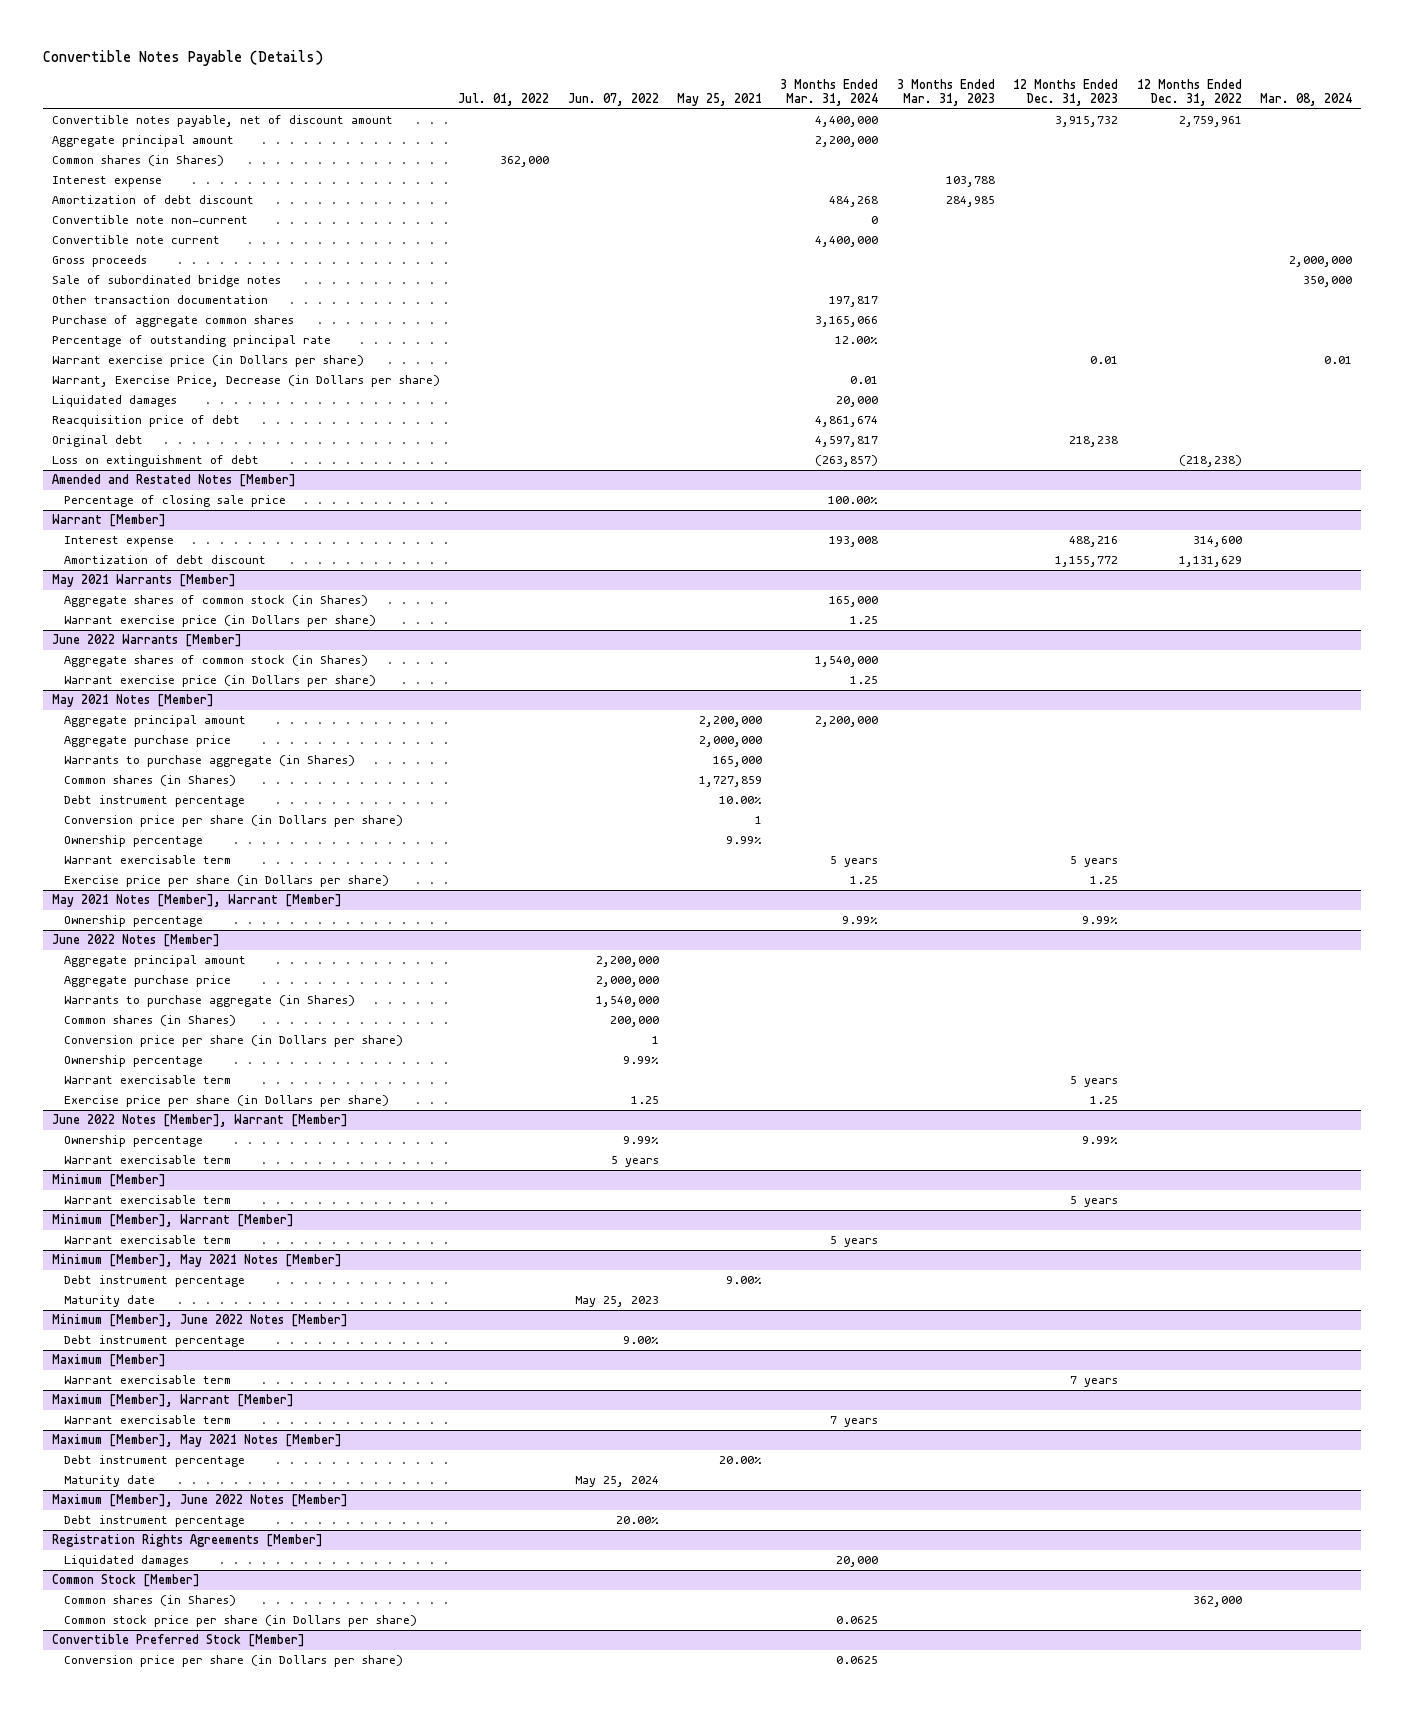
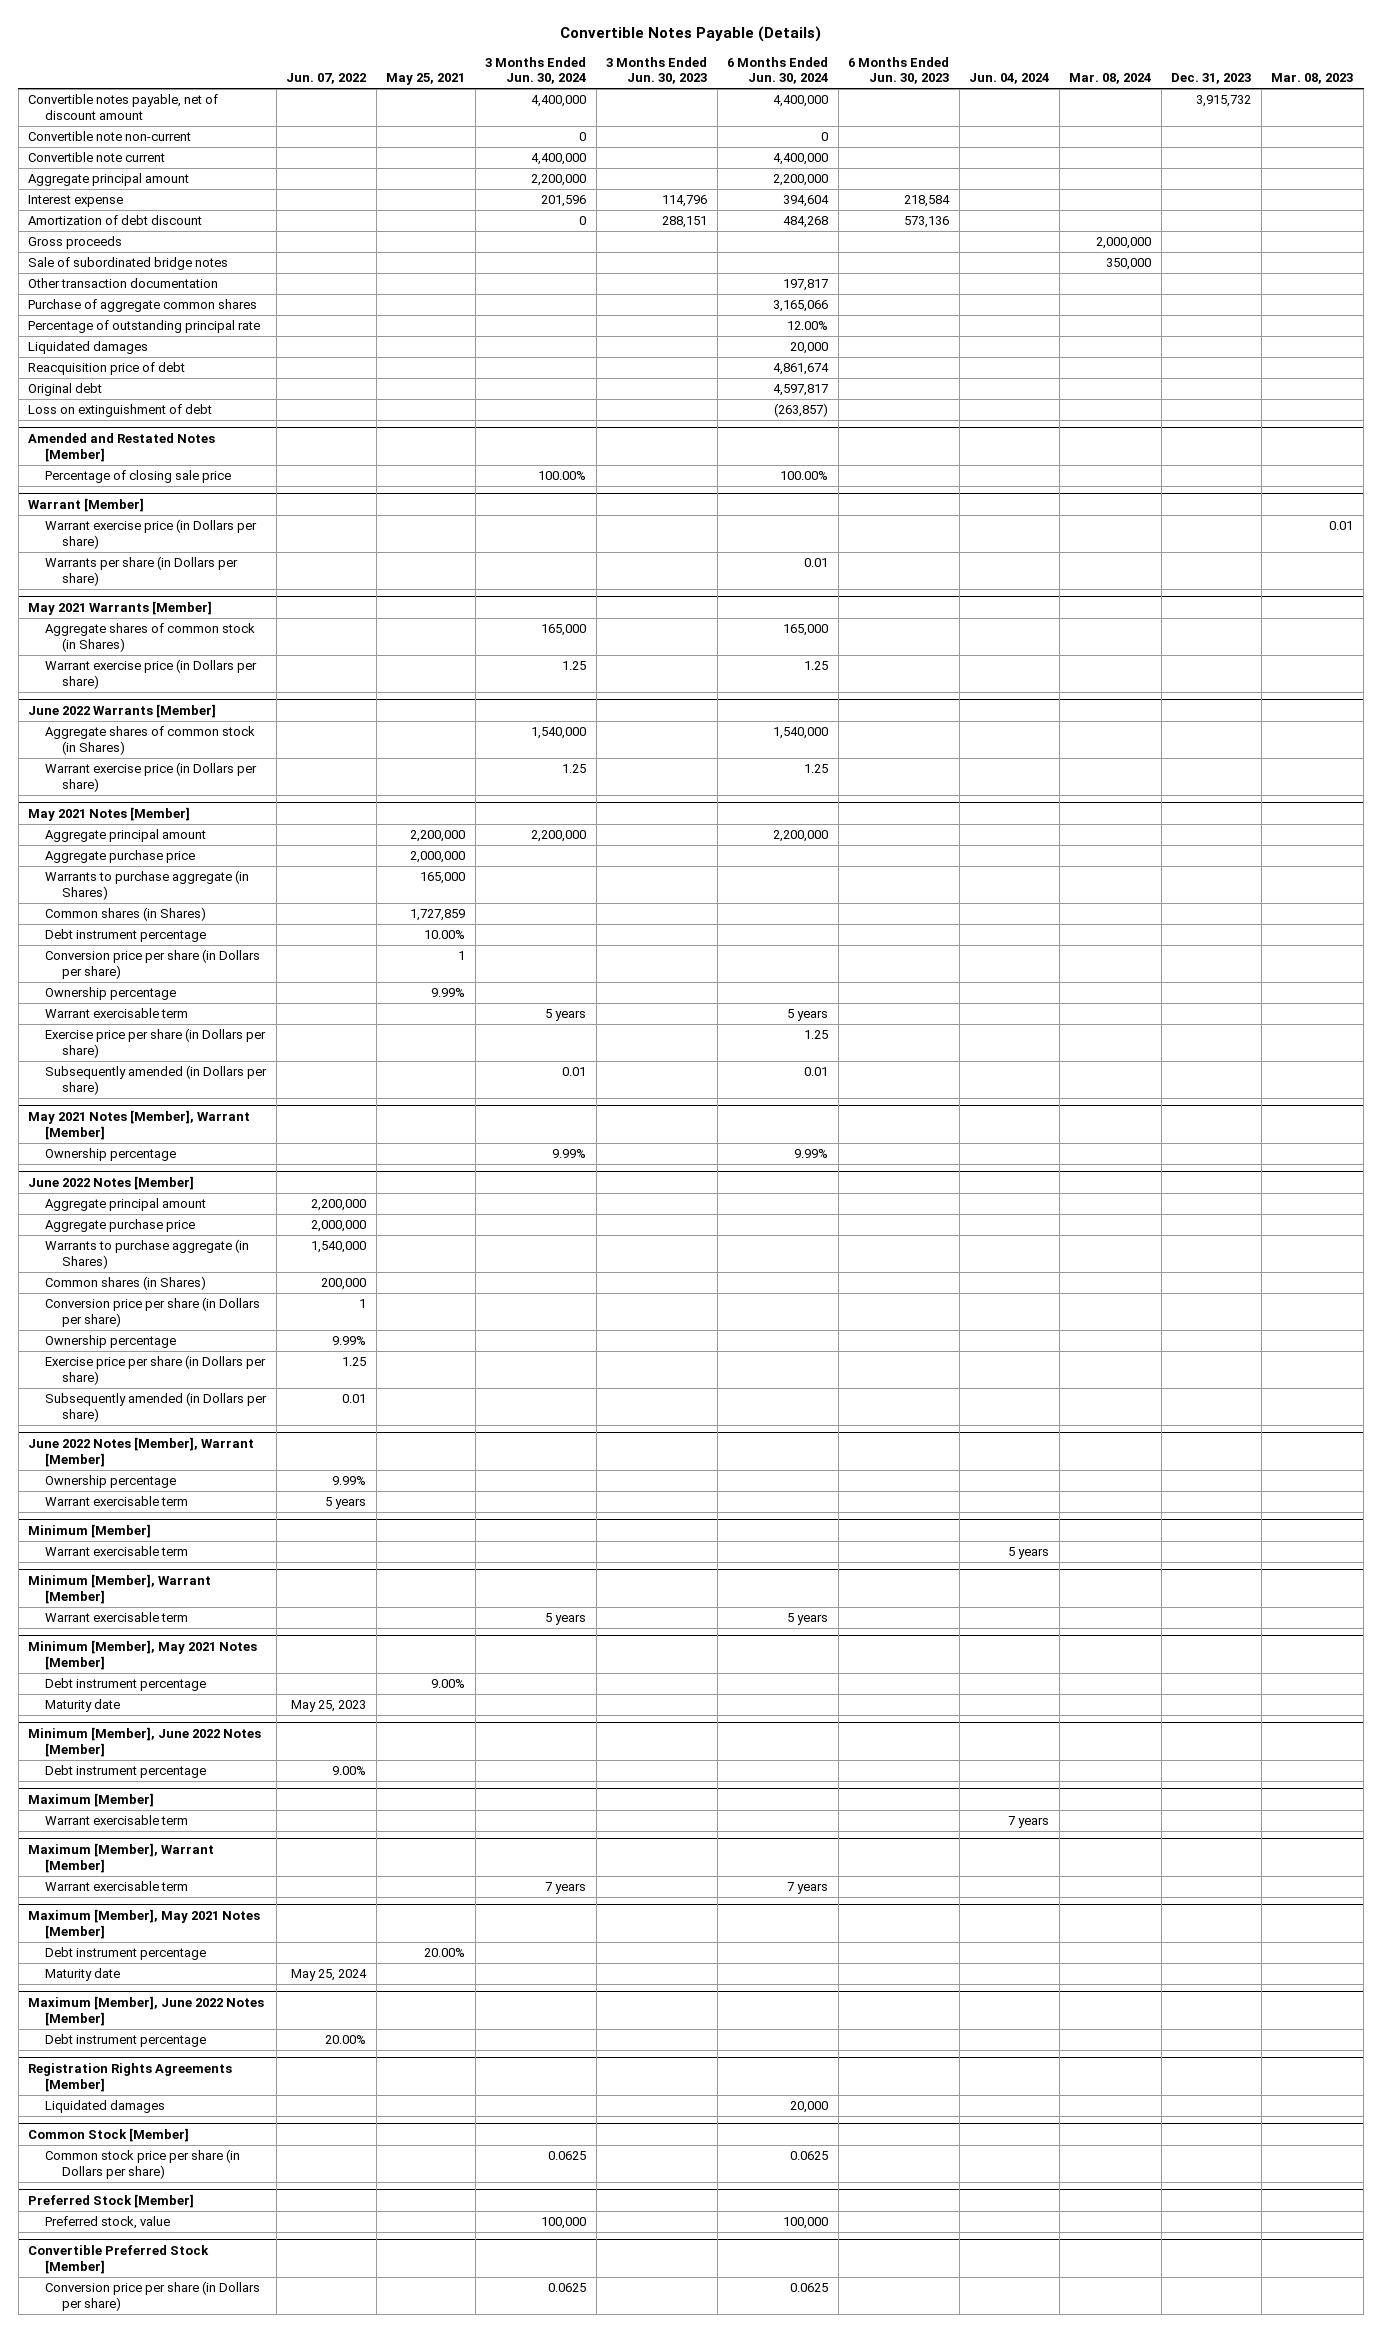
[458,93,550,107] Jul. 01, 2022 -> none
[780,78,879,107] 3 Months Ended Mar. 31, 2024 -> none
[896,78,995,107] 3 Months Ended Mar. 31, 2023 -> none
[1013,78,1119,107] 12 Months Ended Dec. 31, 2023 -> none
[1136,78,1242,107] 12 Months Ended Dec. 31, 2022 -> none
none -> [485,56,587,85] 3 Months Ended Jun. 30, 2024
none -> [606,56,708,85] 3 Months Ended Jun. 30, 2023
none -> [727,56,829,85] 6 Months Ended Jun. 30, 2024
none -> [848,56,950,85] 6 Months Ended Jun. 30, 2023
none -> [969,73,1050,85] Jun. 04, 2024
none -> [1171,73,1252,85] Dec. 31, 2023
none -> [1271,73,1354,85] Mar. 08, 2023
[51,215,248,225] Convertible note non-current -> [28,131,192,142] Convertible note non-current
[51,235,220,245] Convertible note current -> [28,152,166,163] Convertible note current
[51,155,224,167] Common shares (in Shares) -> none
[51,355,364,368] Warrant exercise price (in Dollars per share) -> none
[51,375,440,388] Warrant, Exercise Price, Decrease (in Dollars per share) -> none
[63,536,174,548] Interest expense -> none
[63,555,266,565] Amortization of debt discount -> none
none -> [45,519,258,549] Warrant exercise price (in Dollars per share)
none -> [45,556,239,586] Warrants per share (in Dollars per share)
none -> [45,1065,268,1095] Subsequently amended (in Dollars per share)
[63,1075,231,1085] Warrant exercisable term -> none
none -> [45,1392,268,1422] Subsequently amended (in Dollars per share)
[63,1595,236,1607] Common shares (in Shares) -> none
none -> [28,2194,195,2209] Preferred Stock [Member]
none -> [45,2216,171,2230] Preferred stock, value

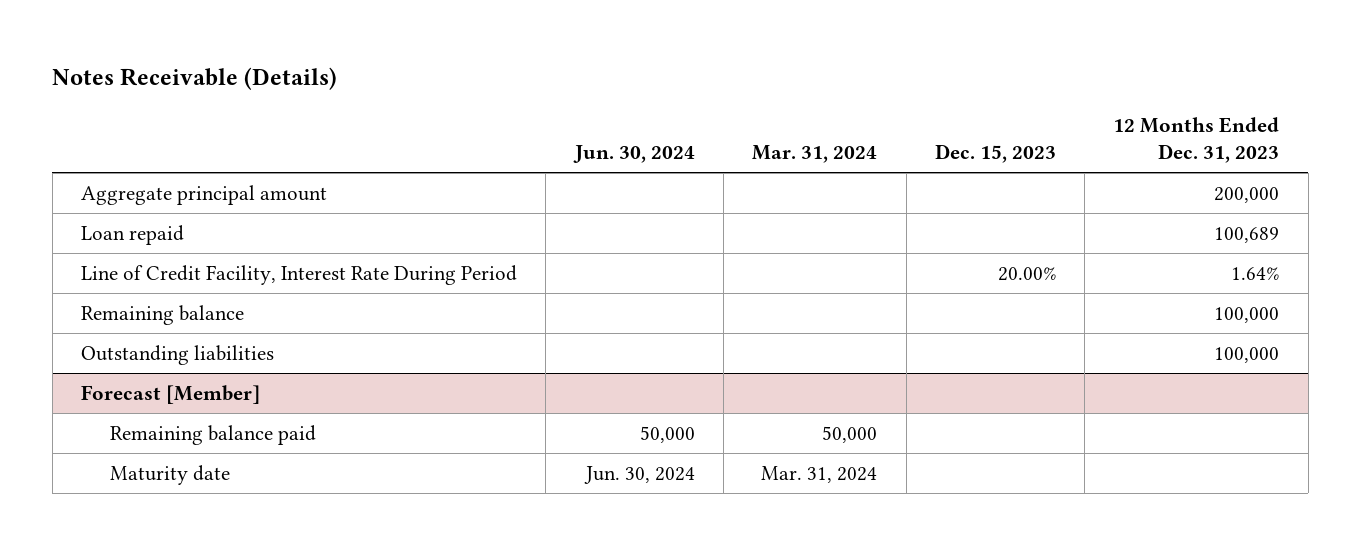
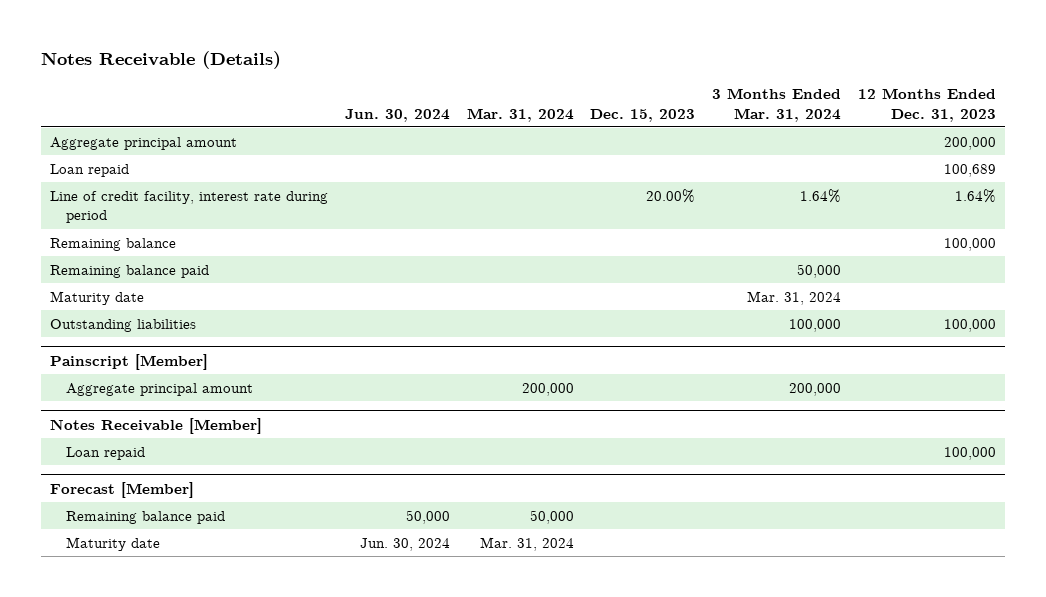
none -> [712,88,842,122] 3 Months Ended Mar. 31, 2024
[81,264,518,285] Line of Credit Facility, Interest Rate During Period -> [49,190,328,224] Line of credit facility, interest rate during period
none -> [49,264,209,278] Remaining balance paid
none -> [49,290,144,305] Maturity date
none -> [49,353,208,370] Painscript [Member]
none -> [65,382,253,396] Aggregate principal amount
none -> [49,417,262,434] Notes Receivable [Member]
none -> [65,446,145,460] Loan repaid

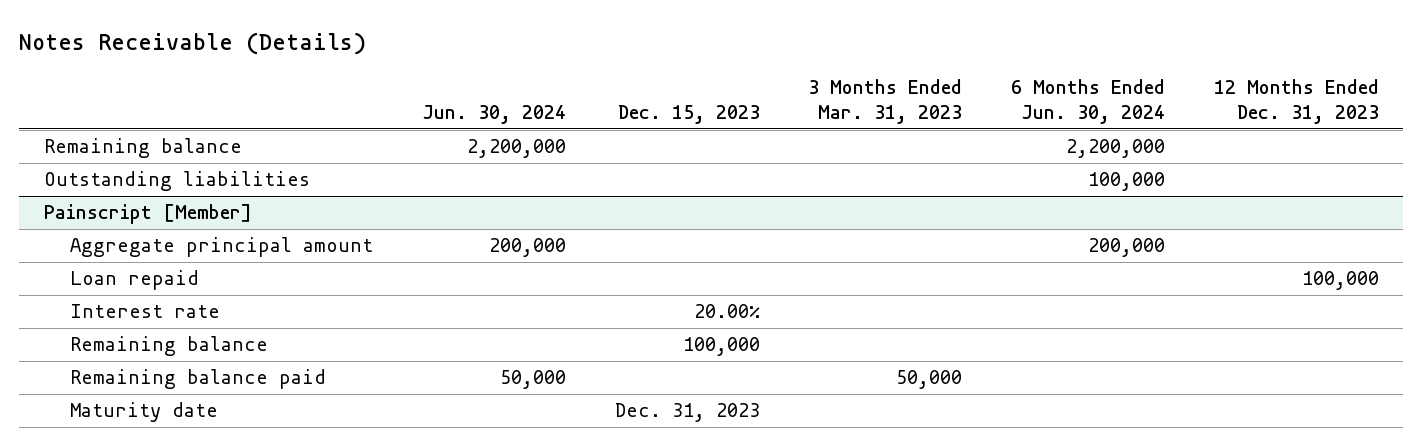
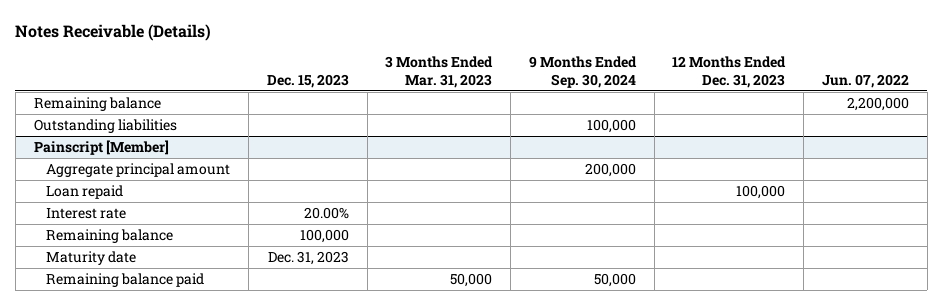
[422,105,567,125] Jun. 30, 2024 -> none
[1011,78,1166,125] 6 Months Ended Jun. 30, 2024 -> none
none -> [528,56,637,88] 9 Months Ended Sep. 30, 2024
none -> [822,73,910,88] Jun. 07, 2022
[70,369,327,390] Remaining balance paid -> [46,273,205,288] Remaining balance paid

